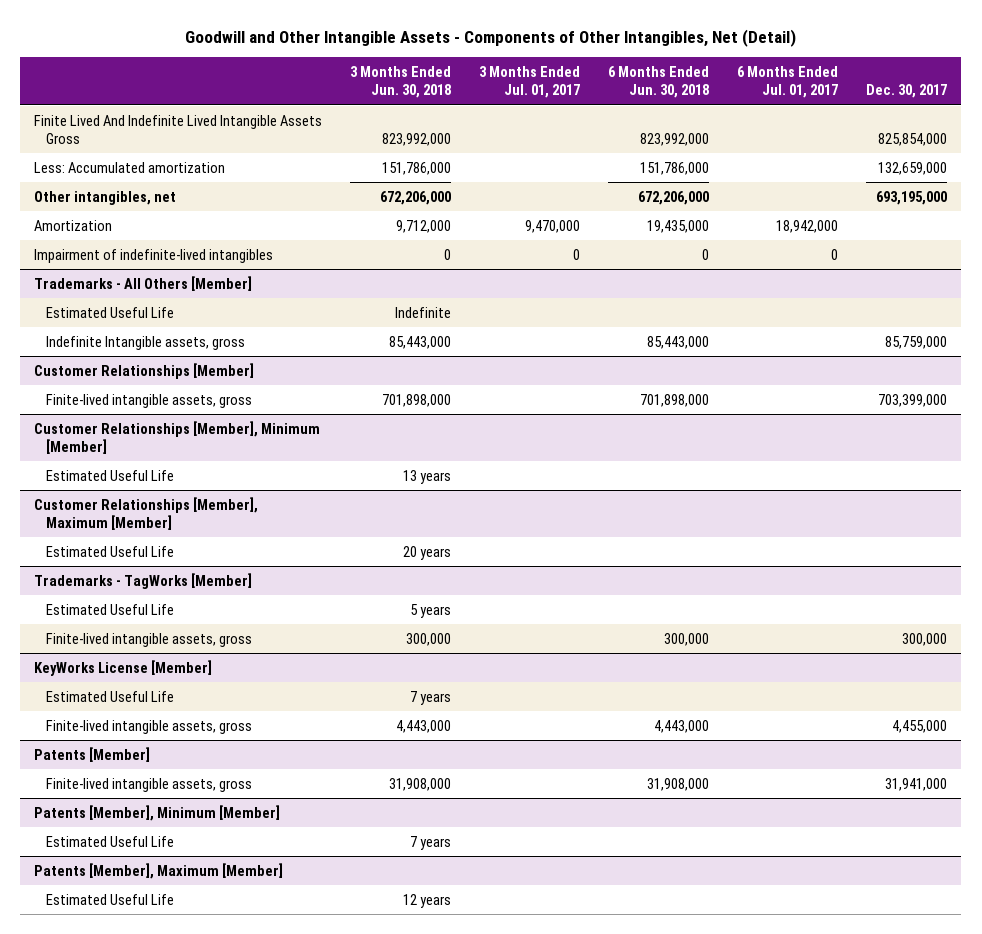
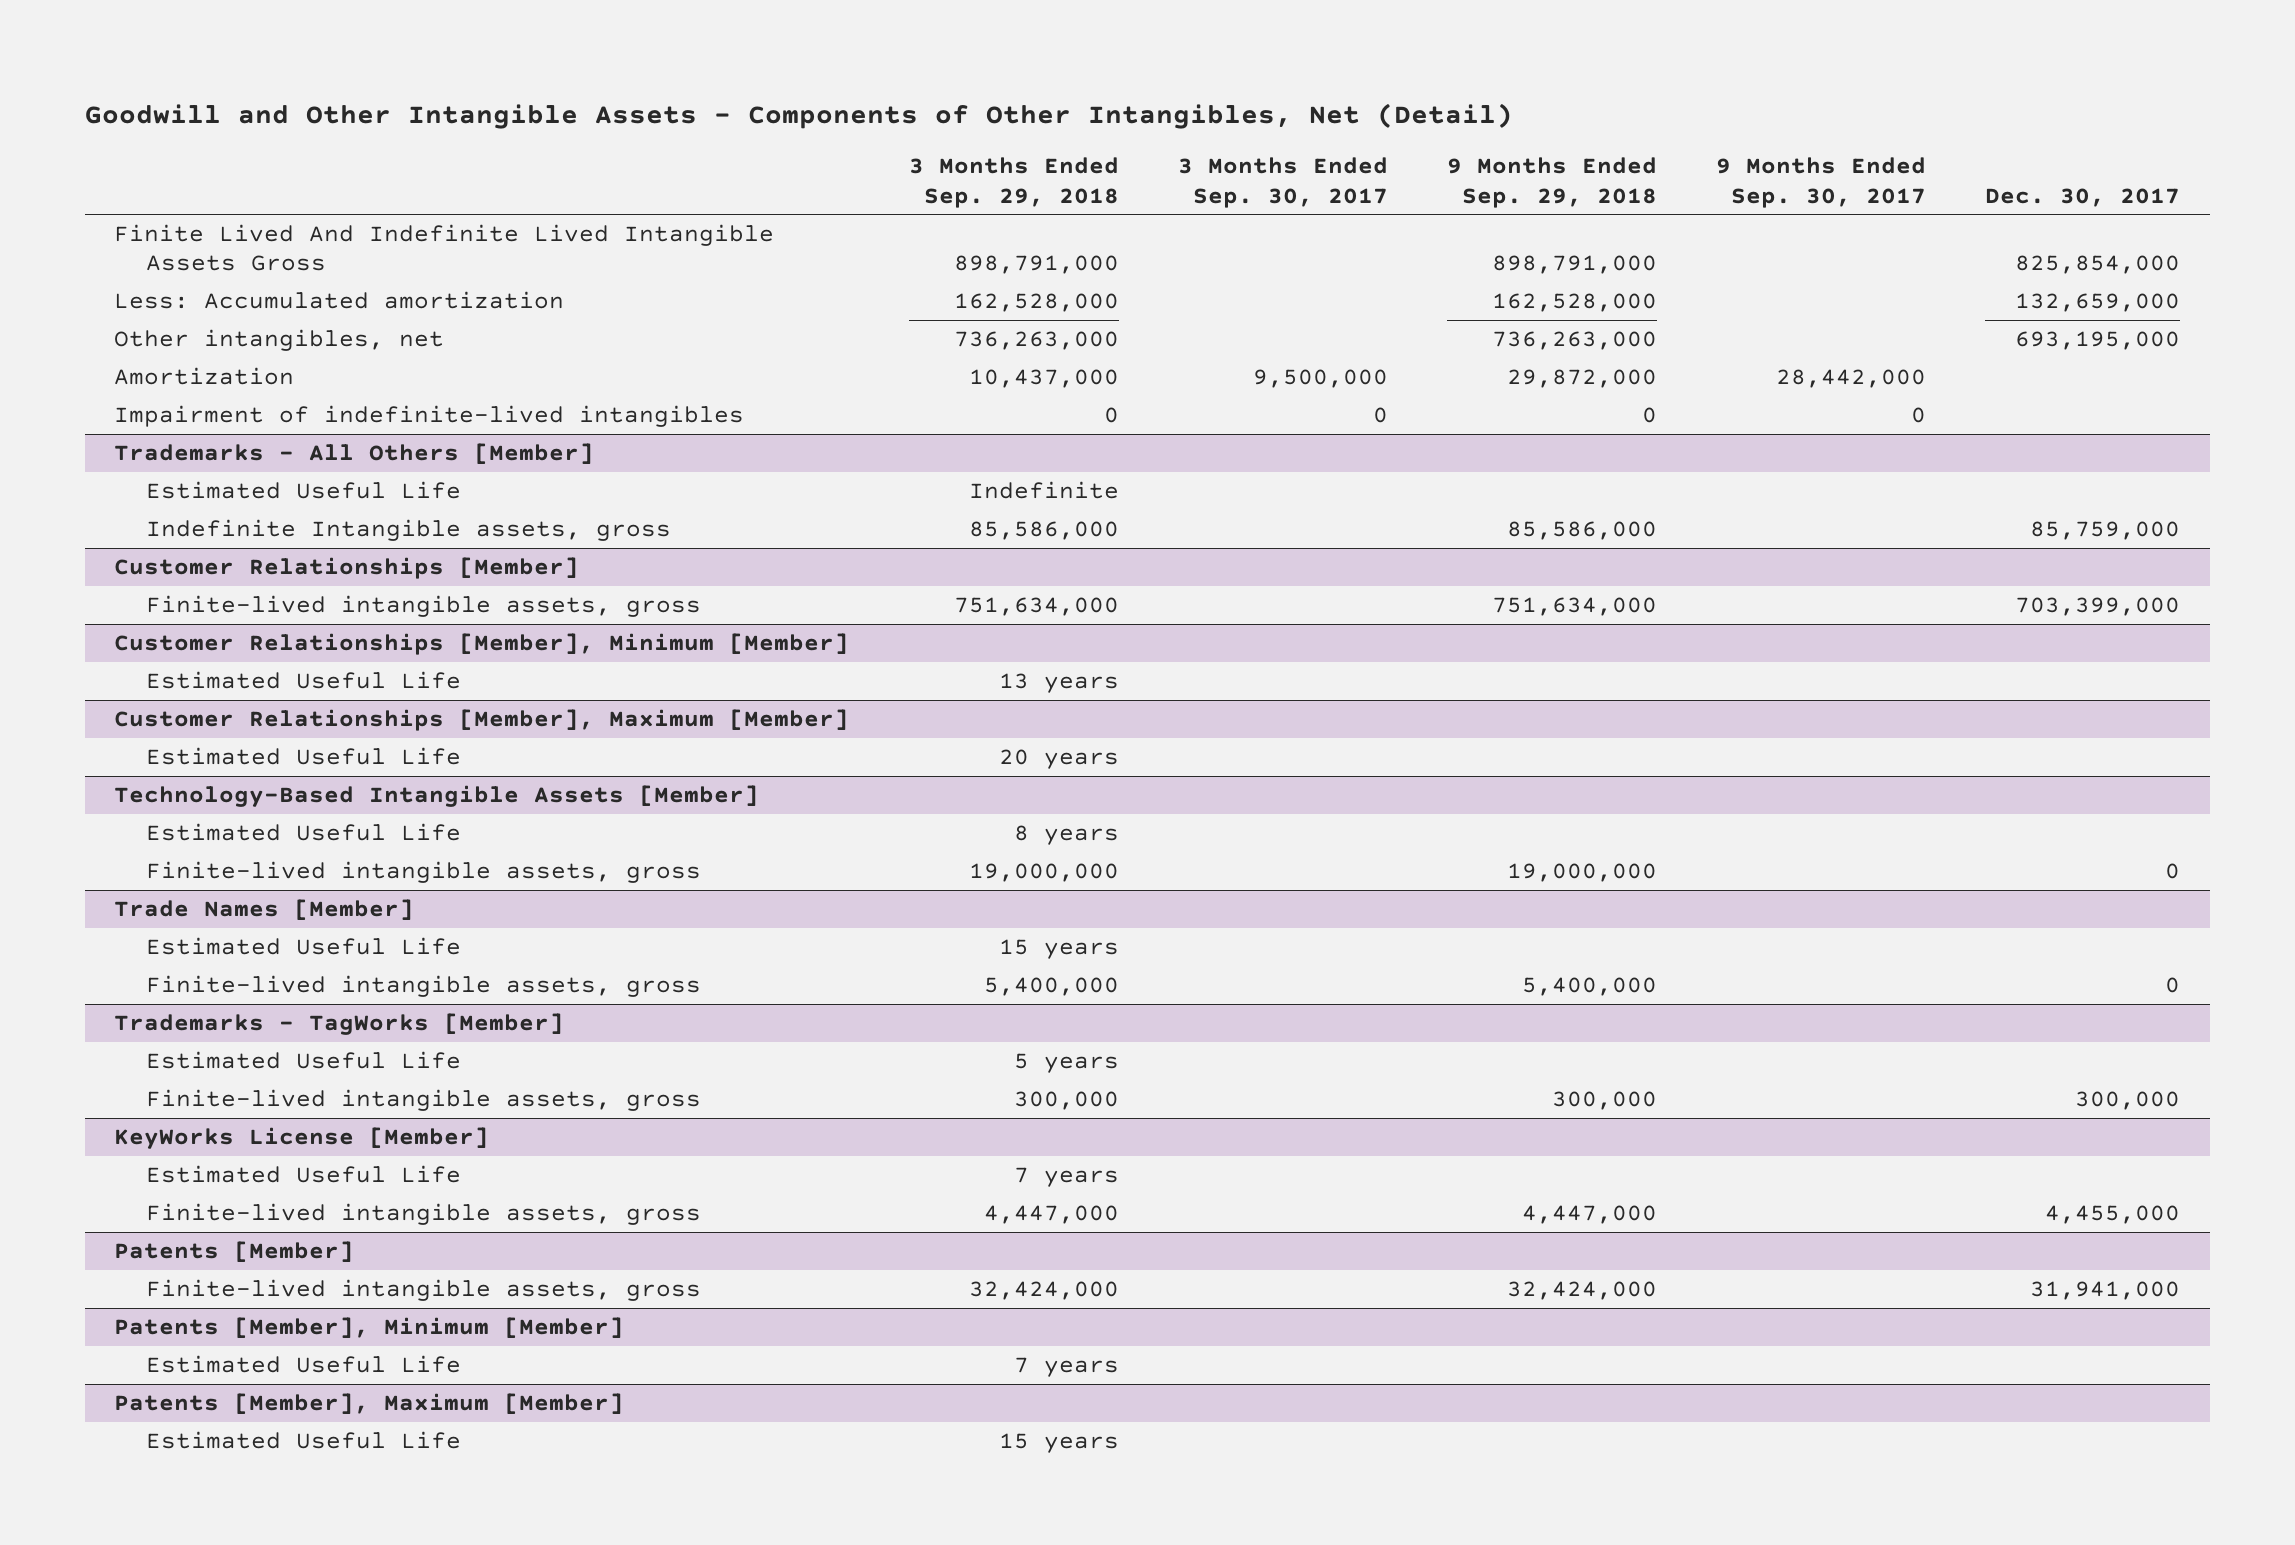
[350,66,452,99] 3 Months Ended Jun. 30, 2018 -> none
[479,66,581,99] 3 Months Ended Jul. 01, 2017 -> none
[608,66,710,99] 6 Months Ended Jun. 30, 2018 -> none
[737,66,839,99] 6 Months Ended Jul. 01, 2017 -> none
none -> [908,157,1119,208] 3 Months Ended Sep. 29, 2018
none -> [1177,157,1388,208] 3 Months Ended Sep. 30, 2017
none -> [1446,157,1657,208] 9 Months Ended Sep. 29, 2018
none -> [1715,157,1926,208] 9 Months Ended Sep. 30, 2017
none -> [114,785,760,808] Technology-Based Intangible Assets [Member]
none -> [145,823,461,842] Estimated Useful Life
none -> [145,861,701,884] Finite-lived intangible assets, gross
none -> [114,899,415,921] Trade Names [Member]
none -> [145,937,461,956] Estimated Useful Life
none -> [145,975,701,998] Finite-lived intangible assets, gross

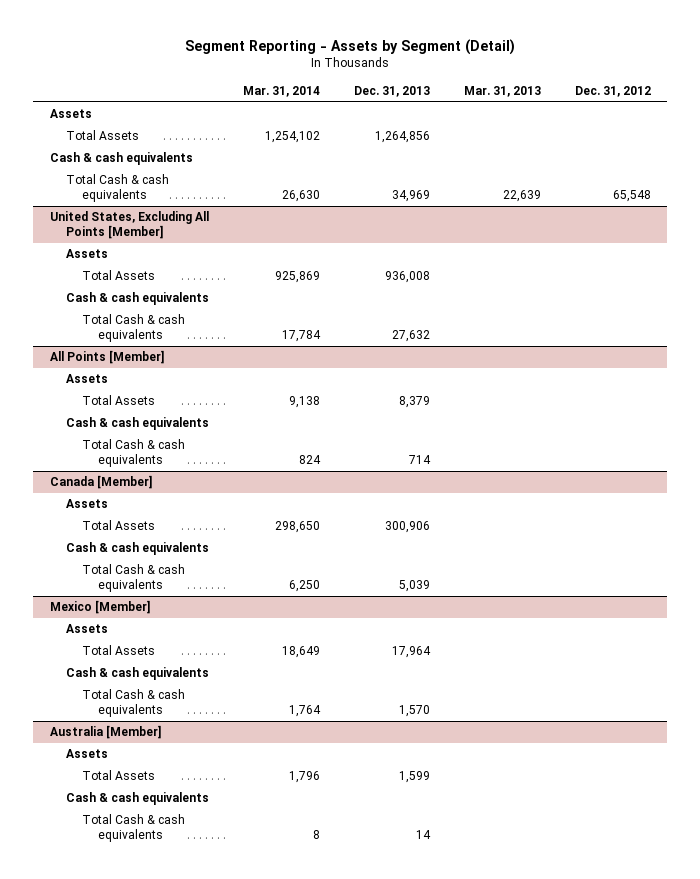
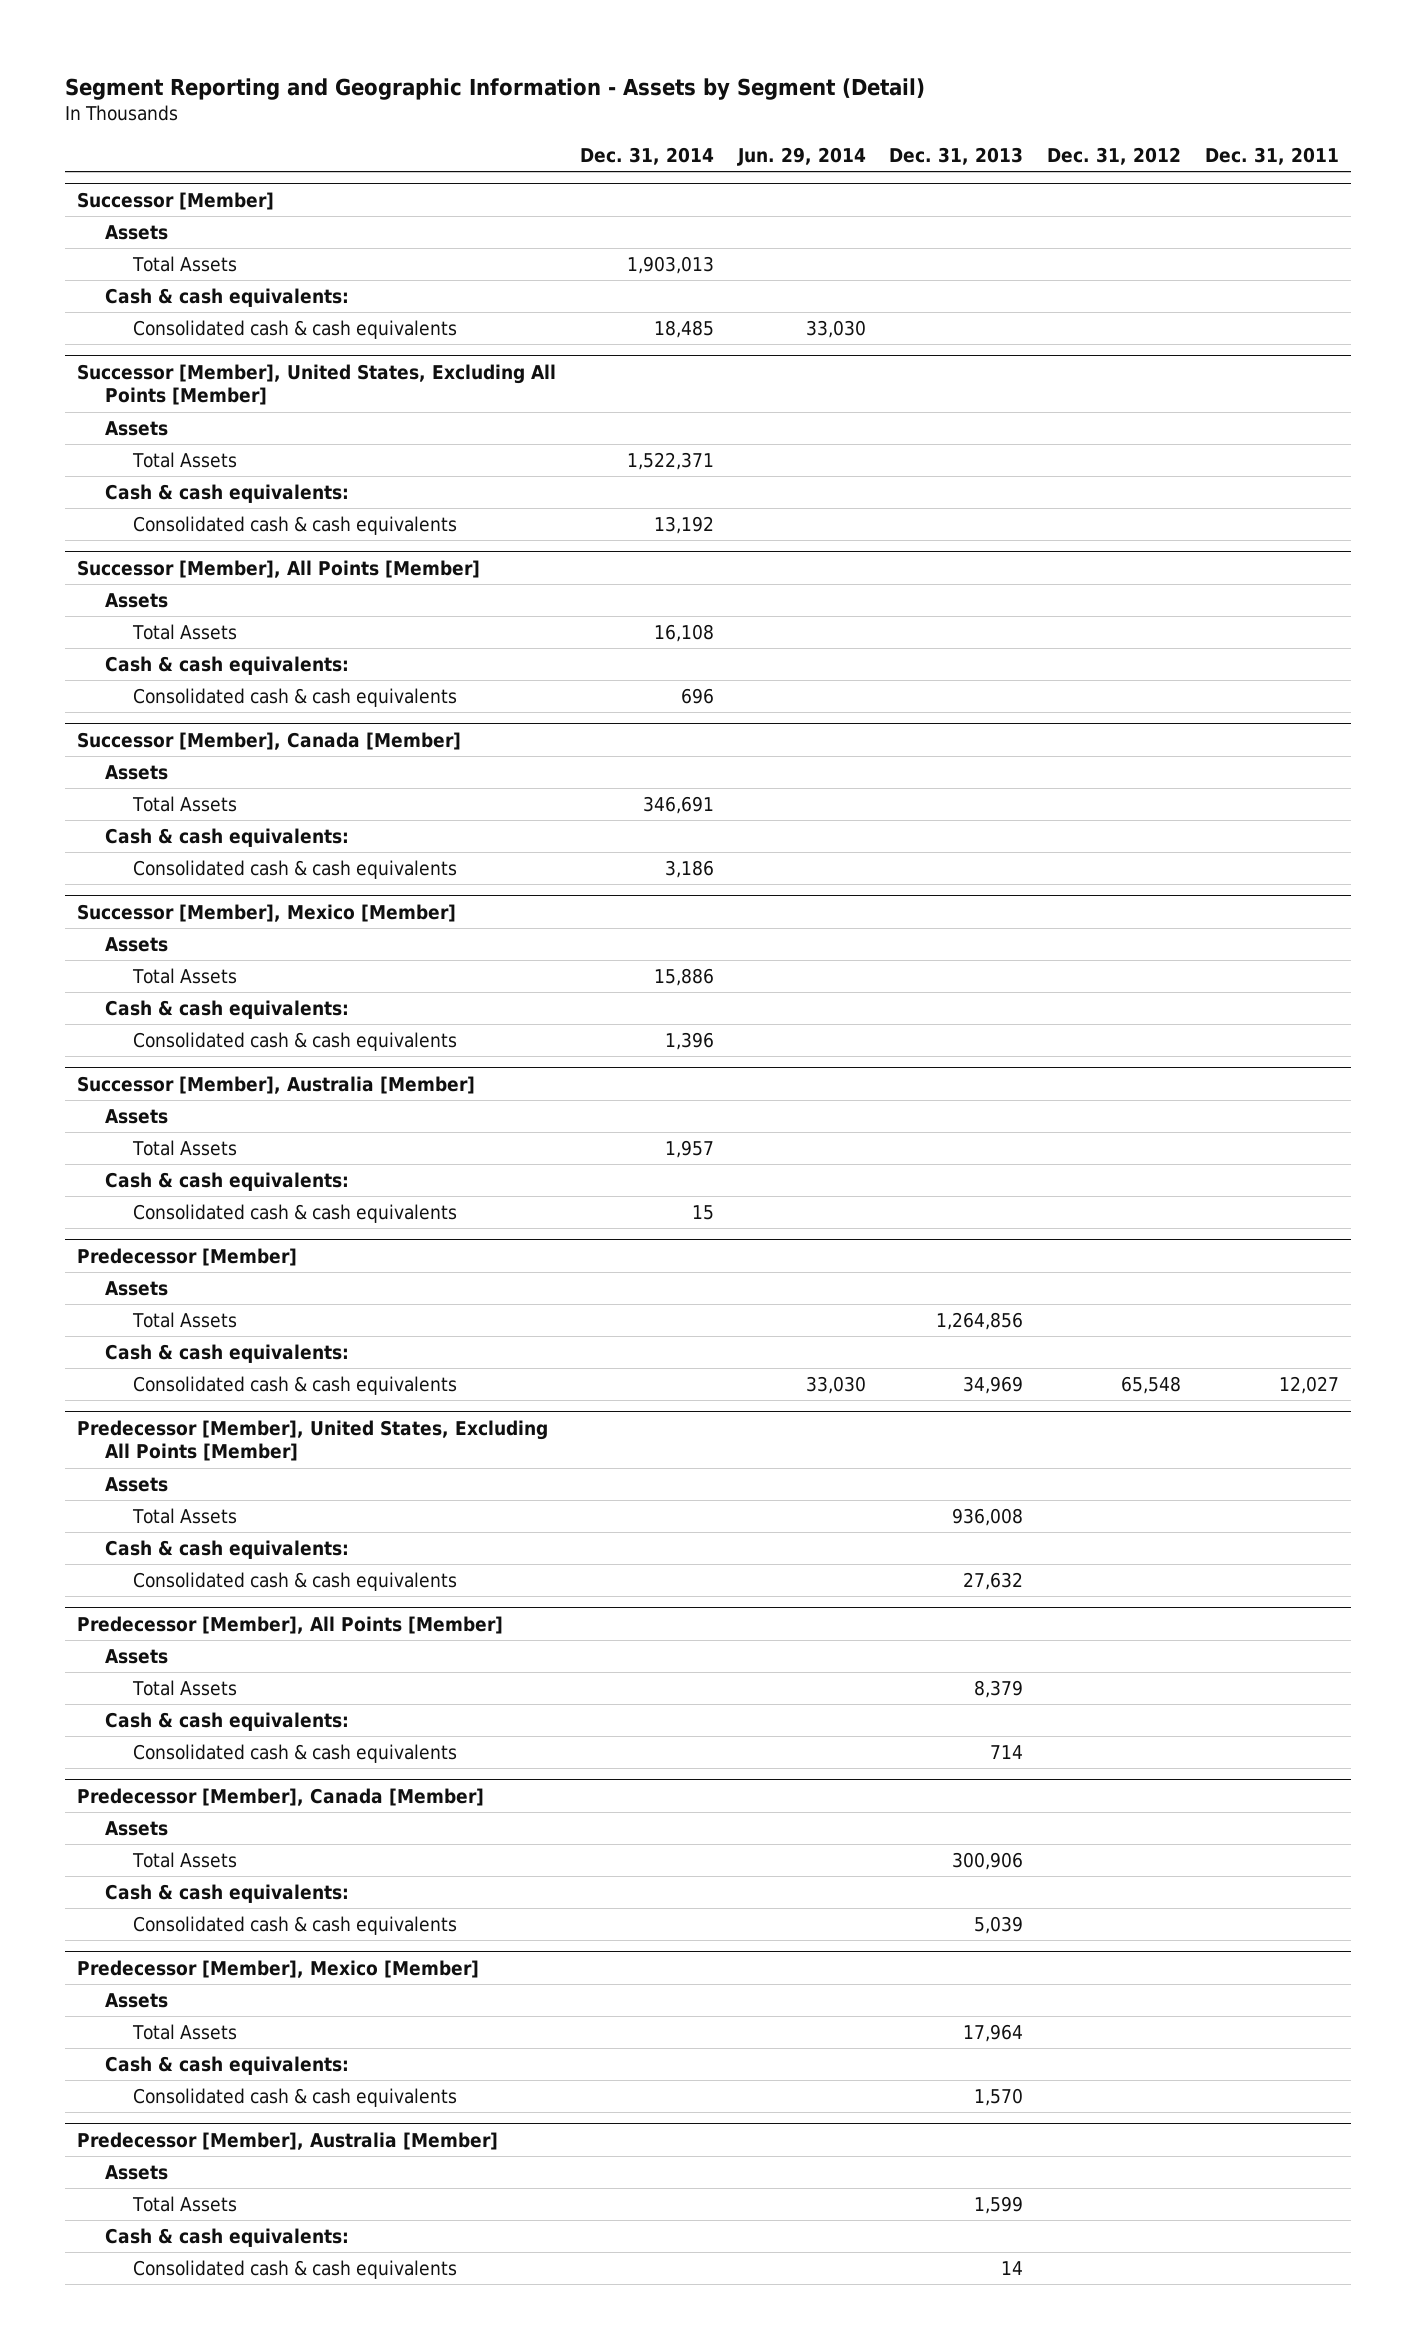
[185,39,516,56] Segment Reporting - Assets by Segment (Detail) -> [65,77,926,100] Segment Reporting and Geographic Information - Assets by Segment (Detail)
[242,85,320,97] Mar. 31, 2014 -> none
[463,85,541,97] Mar. 31, 2013 -> none
none -> [579,147,714,166] Dec. 31, 2014
none -> [736,147,866,167] Jun. 29, 2014
none -> [1204,147,1339,166] Dec. 31, 2011
none -> [77,191,275,210] Successor [Member]
none -> [105,225,169,241] Assets
none -> [132,256,238,273] Total Assets
none -> [105,288,350,308] Cash & cash equivalents:
none -> [133,320,458,340] Consolidated cash & cash equivalents
none -> [77,363,557,406] Successor [Member], United States, Excluding All Points [Member]
none -> [105,421,169,437] Assets
none -> [132,452,238,469] Total Assets
none -> [105,484,350,504] Cash & cash equivalents:
none -> [133,516,458,536] Consolidated cash & cash equivalents
none -> [77,559,481,578] Successor [Member], All Points [Member]
none -> [105,593,169,609] Assets
none -> [132,624,238,641] Total Assets
none -> [105,656,350,676] Cash & cash equivalents:
none -> [133,688,458,708] Consolidated cash & cash equivalents
none -> [77,731,462,750] Successor [Member], Canada [Member]
none -> [105,765,169,781] Assets
none -> [132,796,238,813] Total Assets
none -> [105,828,350,848] Cash & cash equivalents:
none -> [133,860,458,880] Consolidated cash & cash equivalents
none -> [77,903,457,922] Successor [Member], Mexico [Member]
none -> [105,937,169,953] Assets
none -> [132,968,238,985] Total Assets
none -> [105,1000,350,1020] Cash & cash equivalents:
none -> [133,1032,458,1052] Consolidated cash & cash equivalents
none -> [77,1075,476,1094] Successor [Member], Australia [Member]
none -> [105,1109,169,1125] Assets
none -> [132,1140,238,1157] Total Assets
none -> [105,1172,350,1192] Cash & cash equivalents:
none -> [133,1204,458,1224] Consolidated cash & cash equivalents
none -> [77,1247,298,1266] Predecessor [Member]
[49,152,193,166] Cash & cash equivalents -> [105,1344,350,1364] Cash & cash equivalents:
[65,174,169,203] Total Cash & cash equivalents -> [133,1376,458,1396] Consolidated cash & cash equivalents
[49,211,209,240] United States, Excluding All Points [Member] -> [77,1419,549,1462] Predecessor [Member], United States, Excluding All Points [Member]
[65,292,209,306] Cash & cash equivalents -> [105,1540,350,1560] Cash & cash equivalents:
[82,314,186,343] Total Cash & cash equivalents -> [133,1572,458,1592] Consolidated cash & cash equivalents
[49,350,165,365] All Points [Member] -> [77,1615,504,1634] Predecessor [Member], All Points [Member]
[65,417,209,431] Cash & cash equivalents -> [105,1712,350,1732] Cash & cash equivalents:
[82,439,186,468] Total Cash & cash equivalents -> [133,1744,458,1764] Consolidated cash & cash equivalents
[49,475,153,490] Canada [Member] -> [77,1787,485,1806] Predecessor [Member], Canada [Member]
[65,542,209,556] Cash & cash equivalents -> [105,1884,350,1904] Cash & cash equivalents:
[82,564,186,593] Total Cash & cash equivalents -> [133,1916,458,1936] Consolidated cash & cash equivalents
[49,600,151,615] Mexico [Member] -> [77,1959,480,1978] Predecessor [Member], Mexico [Member]
[65,667,209,681] Cash & cash equivalents -> [105,2056,350,2076] Cash & cash equivalents:
[82,689,186,718] Total Cash & cash equivalents -> [133,2088,458,2108] Consolidated cash & cash equivalents
[49,725,162,740] Australia [Member] -> [77,2131,499,2150] Predecessor [Member], Australia [Member]
[65,792,209,806] Cash & cash equivalents -> [105,2228,350,2248] Cash & cash equivalents:
[82,814,186,843] Total Cash & cash equivalents -> [133,2260,458,2280] Consolidated cash & cash equivalents

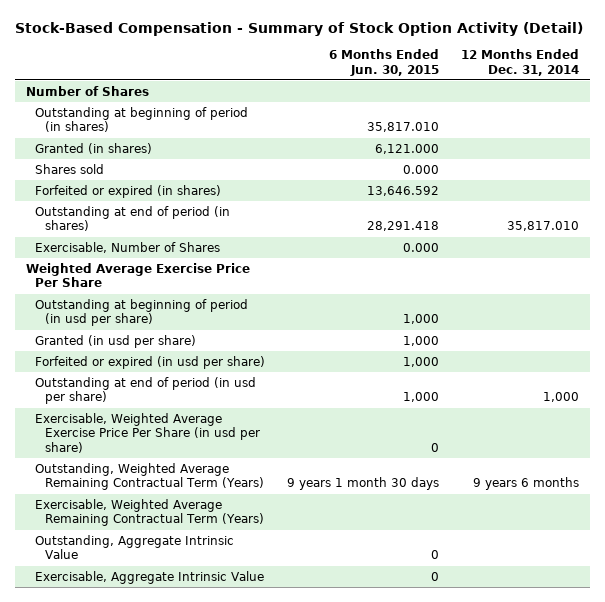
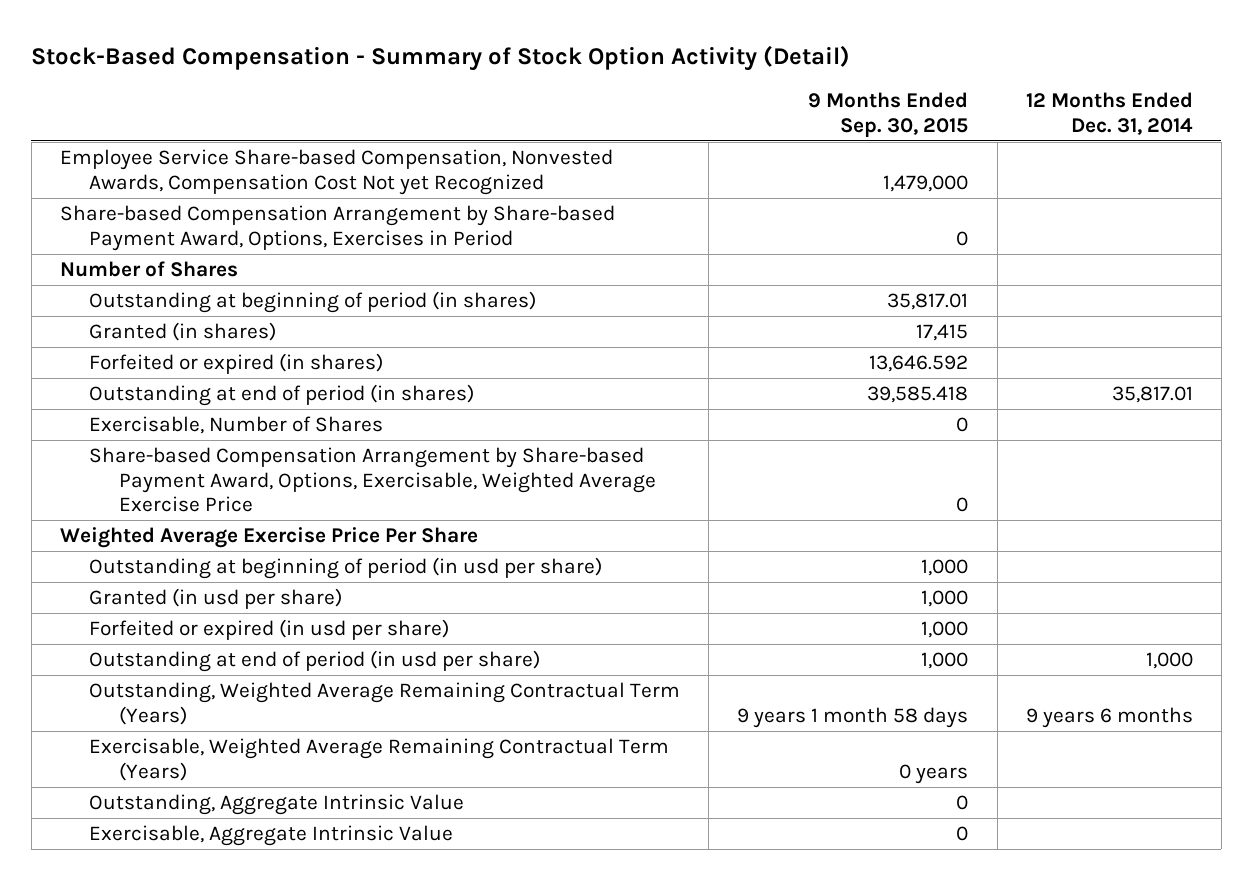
[329,48,440,76] 6 Months Ended Jun. 30, 2015 -> none
none -> [808,92,969,137] 9 Months Ended Sep. 30, 2015
none -> [59,149,613,195] Employee Service Share-based Compensation, Nonvested Awards, Compensation Cost Not yet Recognized
none -> [59,205,615,251] Share-based Compensation Arrangement by Share-based Payment Award, Options, Exercises in Period
[35,163,105,174] Shares sold -> none
[507,221,580,232] 35,817.010 -> [1111,386,1193,404] 35,817.01
none -> [89,447,657,513] Share-based Compensation Arrangement by Share-based Payment Award, Options, Exercisable, Weighted Average Exercise Price
[35,412,260,454] Exercisable, Weighted Average Exercise Price Per Share (in usd per share) -> none

